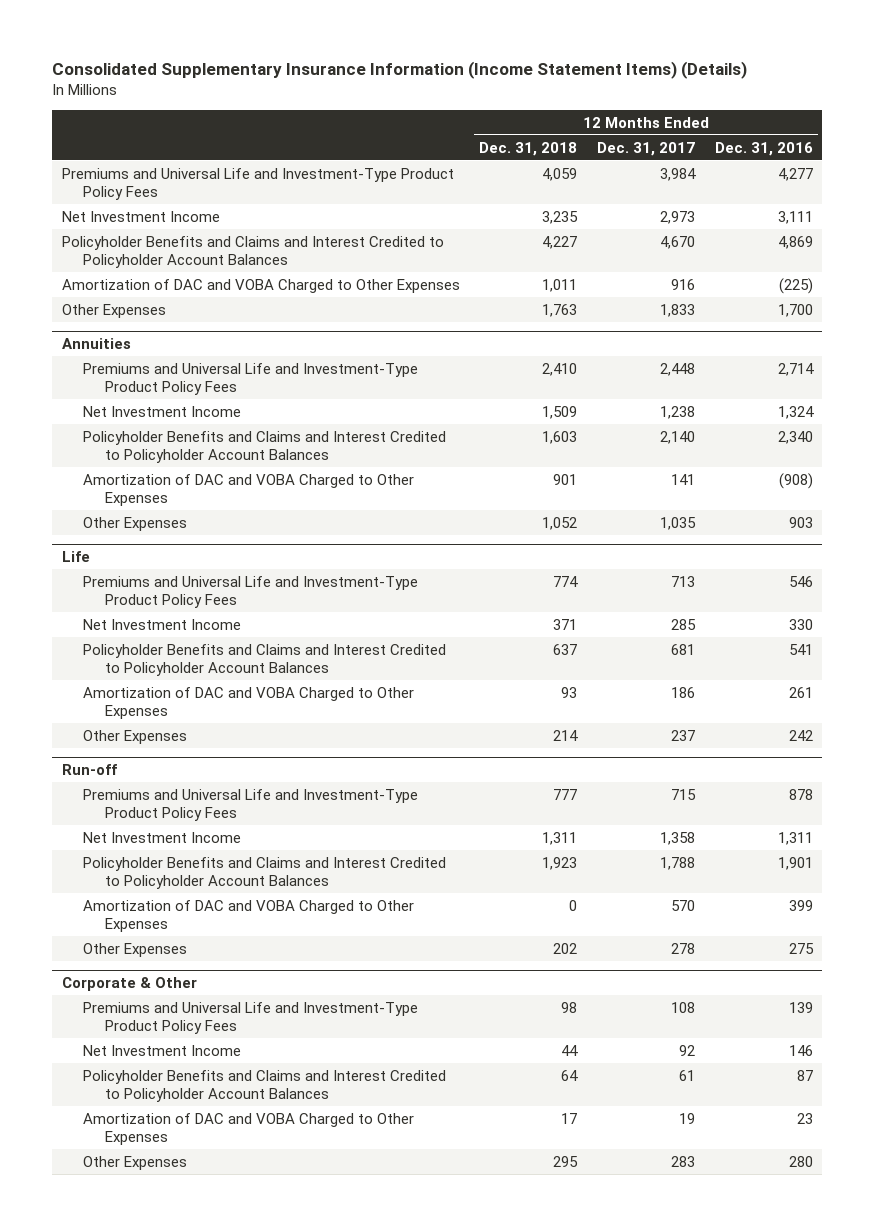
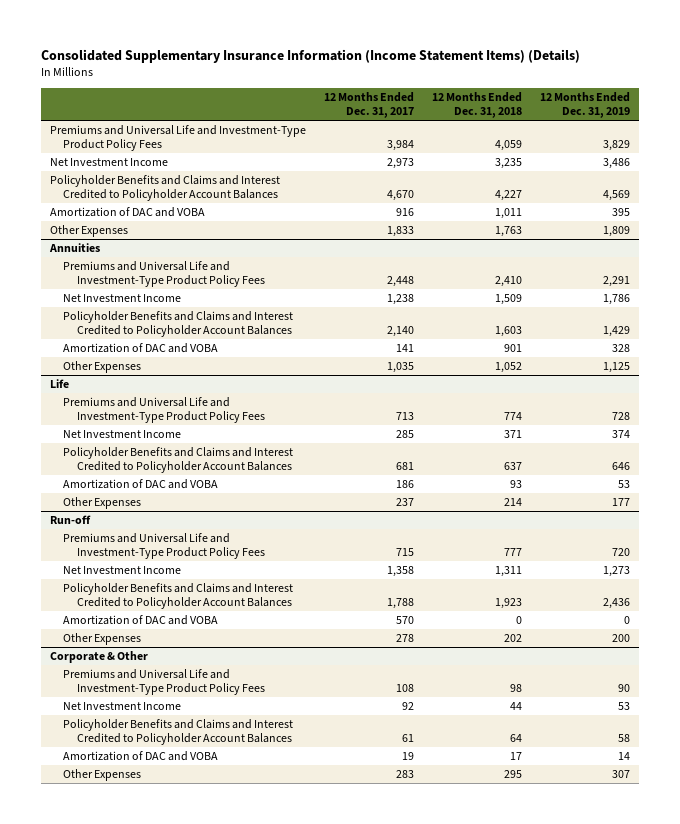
[714,141,813,156] Dec. 31, 2016 -> none
none -> [539,92,630,119] 12 Months Ended Dec. 31, 2019
[61,278,460,293] Amortization of DAC and VOBA Charged to Other Expenses -> [49,206,205,217] Amortization of DAC and VOBA
[83,473,415,507] Amortization of DAC and VOBA Charged to Other Expenses -> [63,342,219,353] Amortization of DAC and VOBA
[83,686,415,720] Amortization of DAC and VOBA Charged to Other Expenses -> [63,478,219,489] Amortization of DAC and VOBA
[83,899,415,933] Amortization of DAC and VOBA Charged to Other Expenses -> [63,614,219,625] Amortization of DAC and VOBA
[83,1112,415,1146] Amortization of DAC and VOBA Charged to Other Expenses -> [63,750,219,761] Amortization of DAC and VOBA

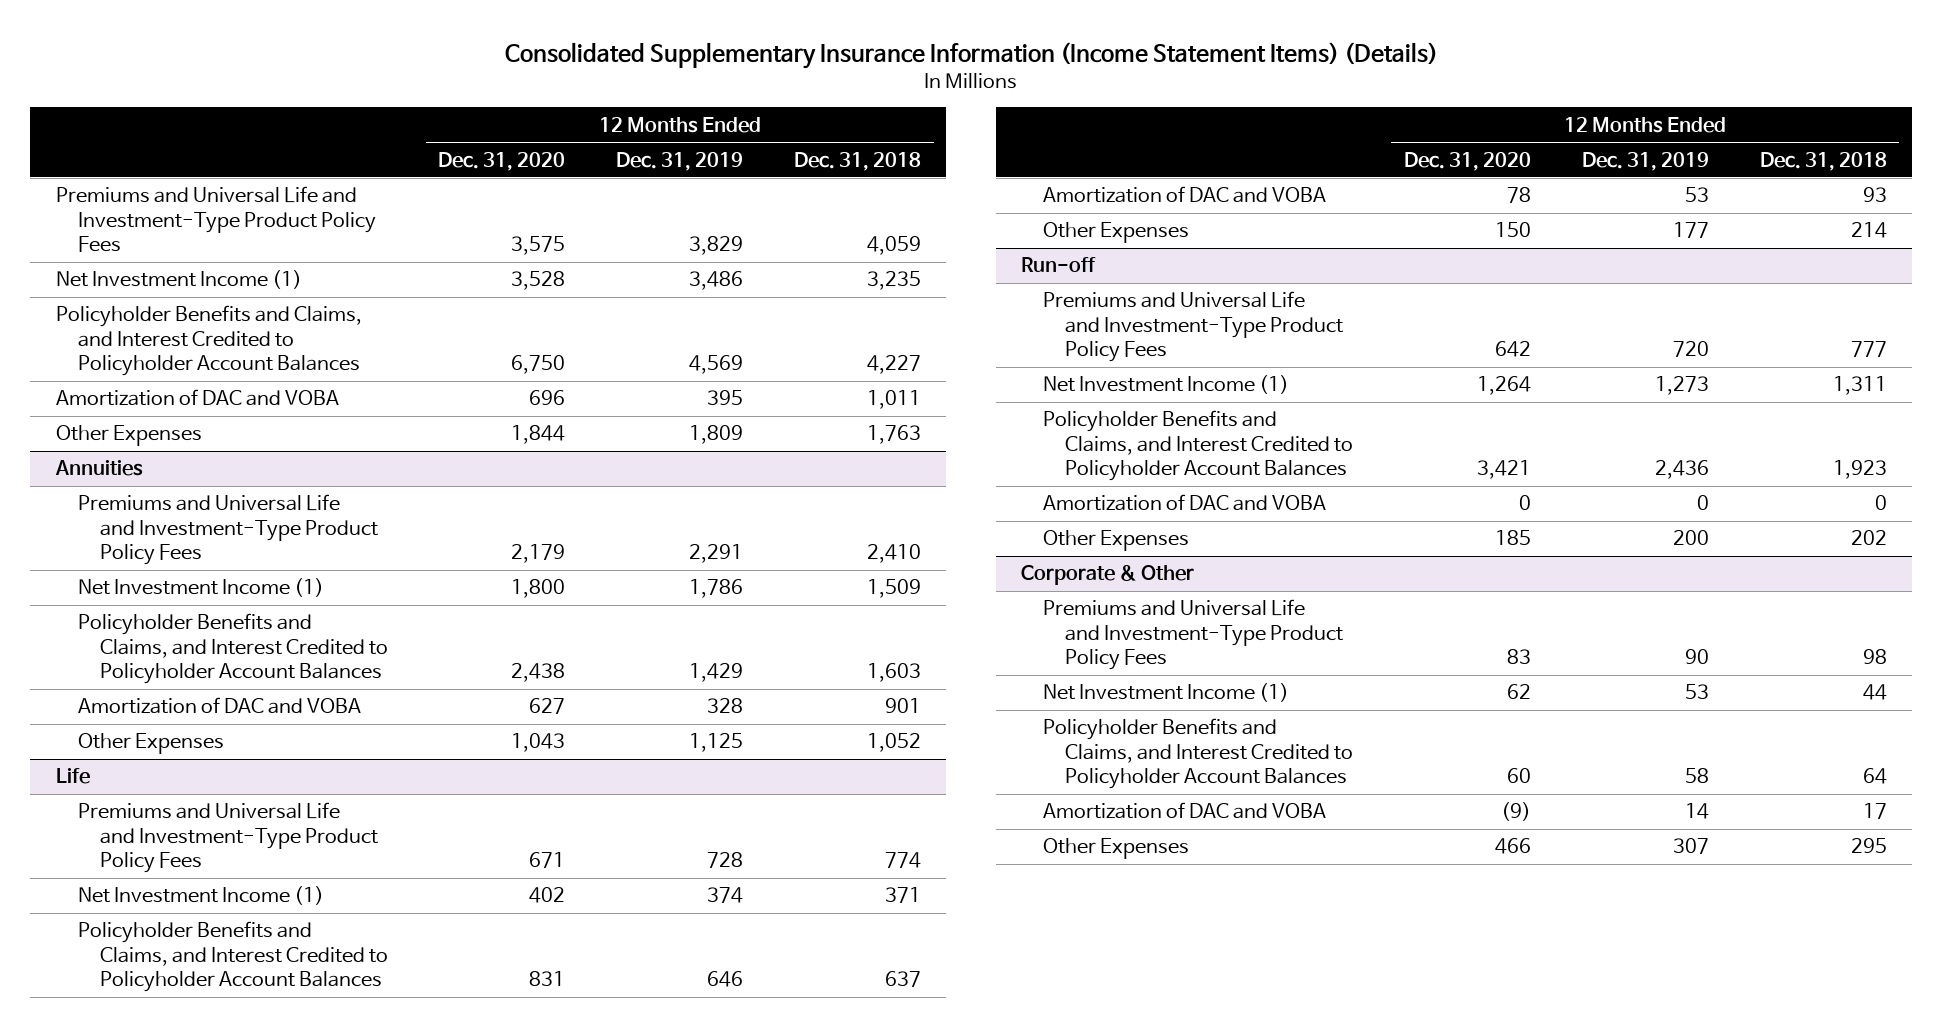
[323,92,414,119] 12 Months Ended Dec. 31, 2017 -> none
none -> [438,151,566,171] Dec. 31, 2020
[49,157,168,166] Net Investment Income -> [55,270,302,290] Net Investment Income (1)
[49,174,280,202] Policyholder Benefits and Claims and Interest Credited to Policyholder Account Balances -> [55,305,362,377] Policyholder Benefits and Claims, and Interest Credited to Policyholder Account Balances
[63,293,182,302] Net Investment Income -> [77,578,324,598] Net Investment Income (1)
[63,310,294,338] Policyholder Benefits and Claims and Interest Credited to Policyholder Account Balances -> [77,613,388,685] Policyholder Benefits and Claims, and Interest Credited to Policyholder Account Balances
[63,429,182,438] Net Investment Income -> [77,886,324,906] Net Investment Income (1)
[63,446,294,474] Policyholder Benefits and Claims and Interest Credited to Policyholder Account Balances -> [77,921,388,993] Policyholder Benefits and Claims, and Interest Credited to Policyholder Account Balances
[63,565,182,574] Net Investment Income -> [1043,375,1290,395] Net Investment Income (1)
[63,582,294,610] Policyholder Benefits and Claims and Interest Credited to Policyholder Account Balances -> [1043,410,1354,482] Policyholder Benefits and Claims, and Interest Credited to Policyholder Account Balances
[63,701,182,710] Net Investment Income -> [1043,683,1290,703] Net Investment Income (1)
[63,718,294,746] Policyholder Benefits and Claims and Interest Credited to Policyholder Account Balances -> [1043,718,1354,790] Policyholder Benefits and Claims, and Interest Credited to Policyholder Account Balances

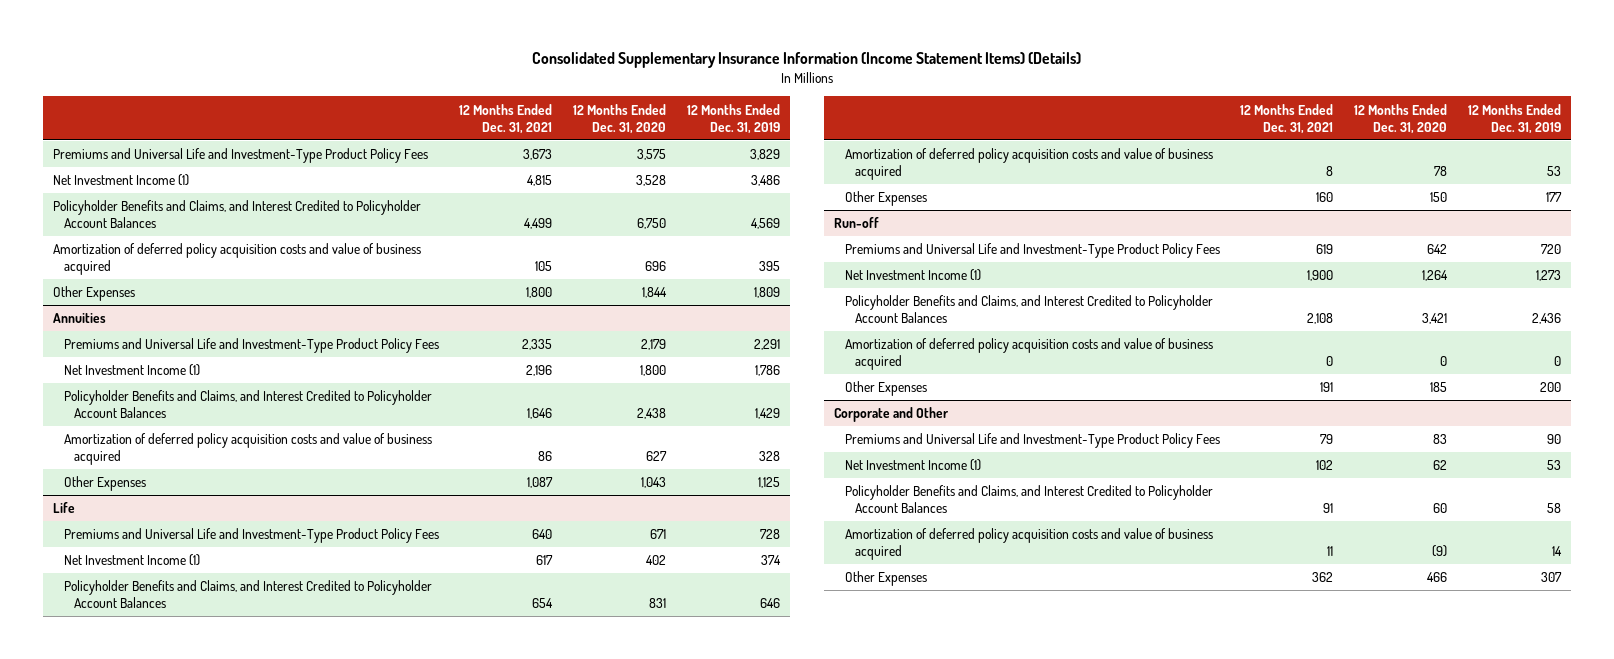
[793,151,921,171] Dec. 31, 2018 -> none
none -> [459,103,553,134] 12 Months Ended Dec. 31, 2021
[55,389,339,407] Amortization of DAC and VOBA -> [53,243,422,276] Amortization of deferred policy acquisition costs and value of business acquired
[77,697,361,715] Amortization of DAC and VOBA -> [63,433,432,466] Amortization of deferred policy acquisition costs and value of business acquired
[1043,186,1327,204] Amortization of DAC and VOBA -> [844,148,1213,181] Amortization of deferred policy acquisition costs and value of business acquired
[1043,494,1327,512] Amortization of DAC and VOBA -> [844,338,1213,371] Amortization of deferred policy acquisition costs and value of business acquired
[1021,565,1195,586] Corporate & Other -> [834,407,950,423] Corporate and Other
[1043,802,1327,820] Amortization of DAC and VOBA -> [844,528,1213,561] Amortization of deferred policy acquisition costs and value of business acquired

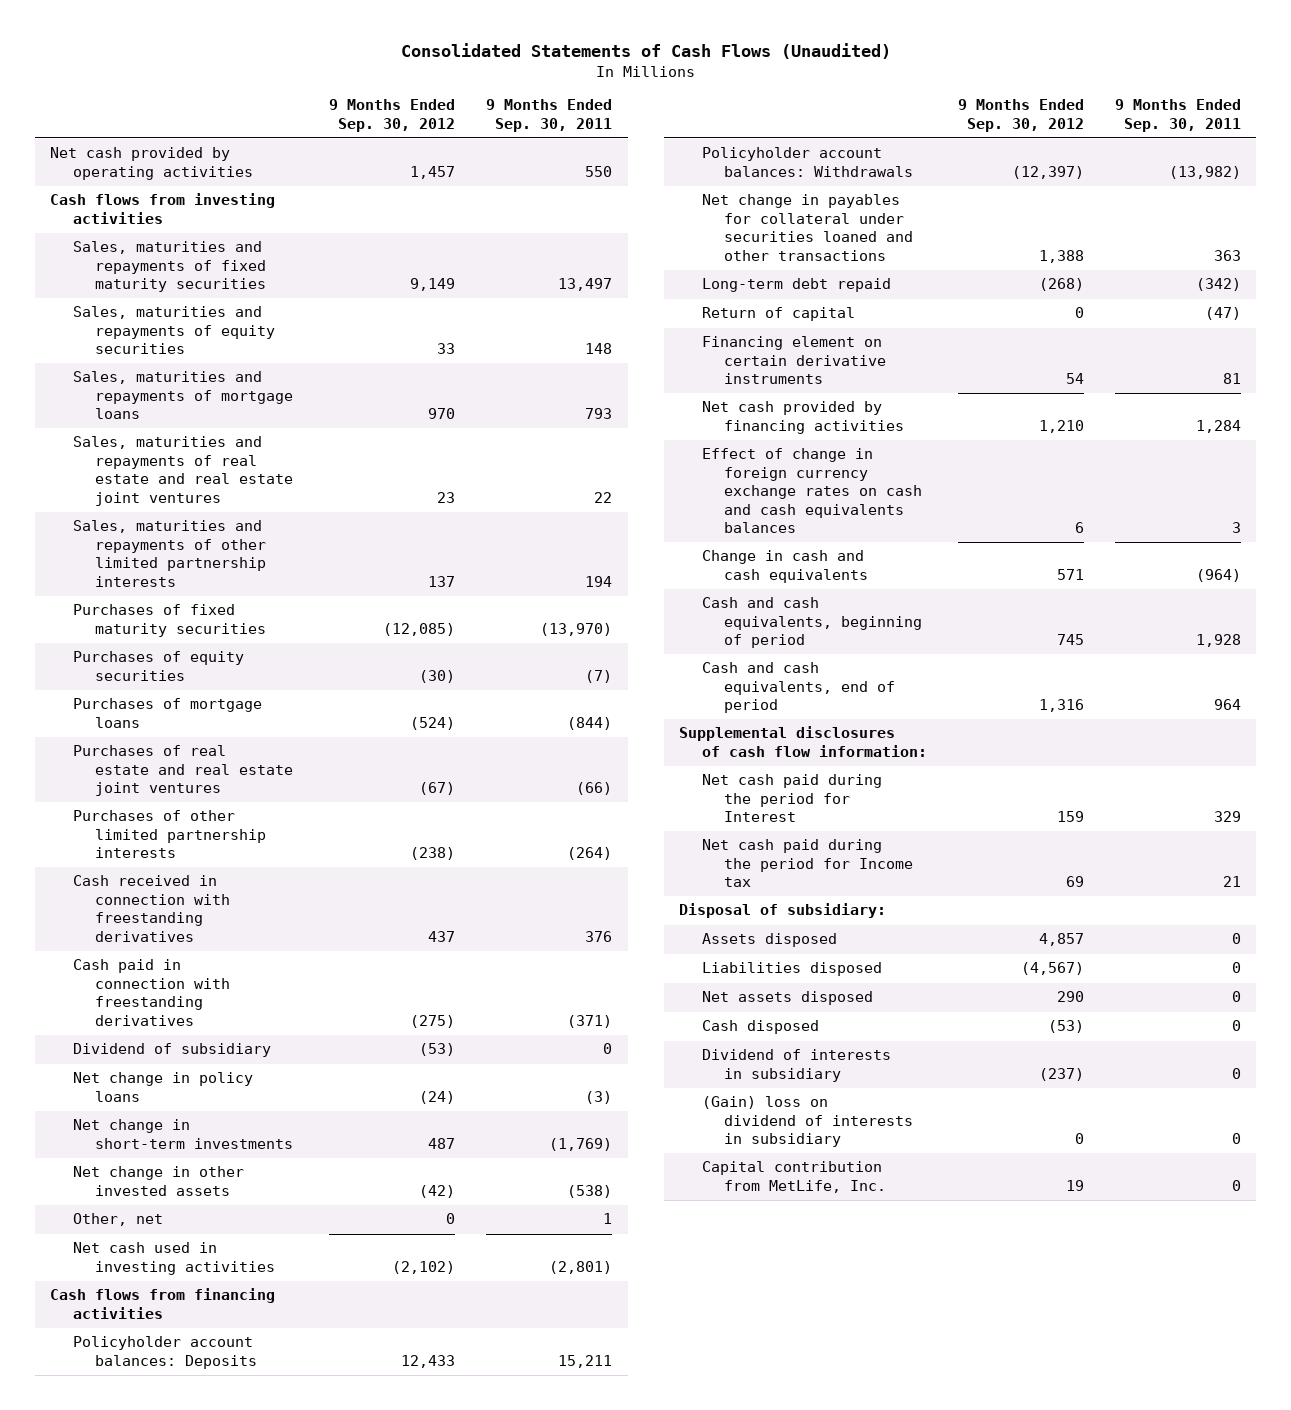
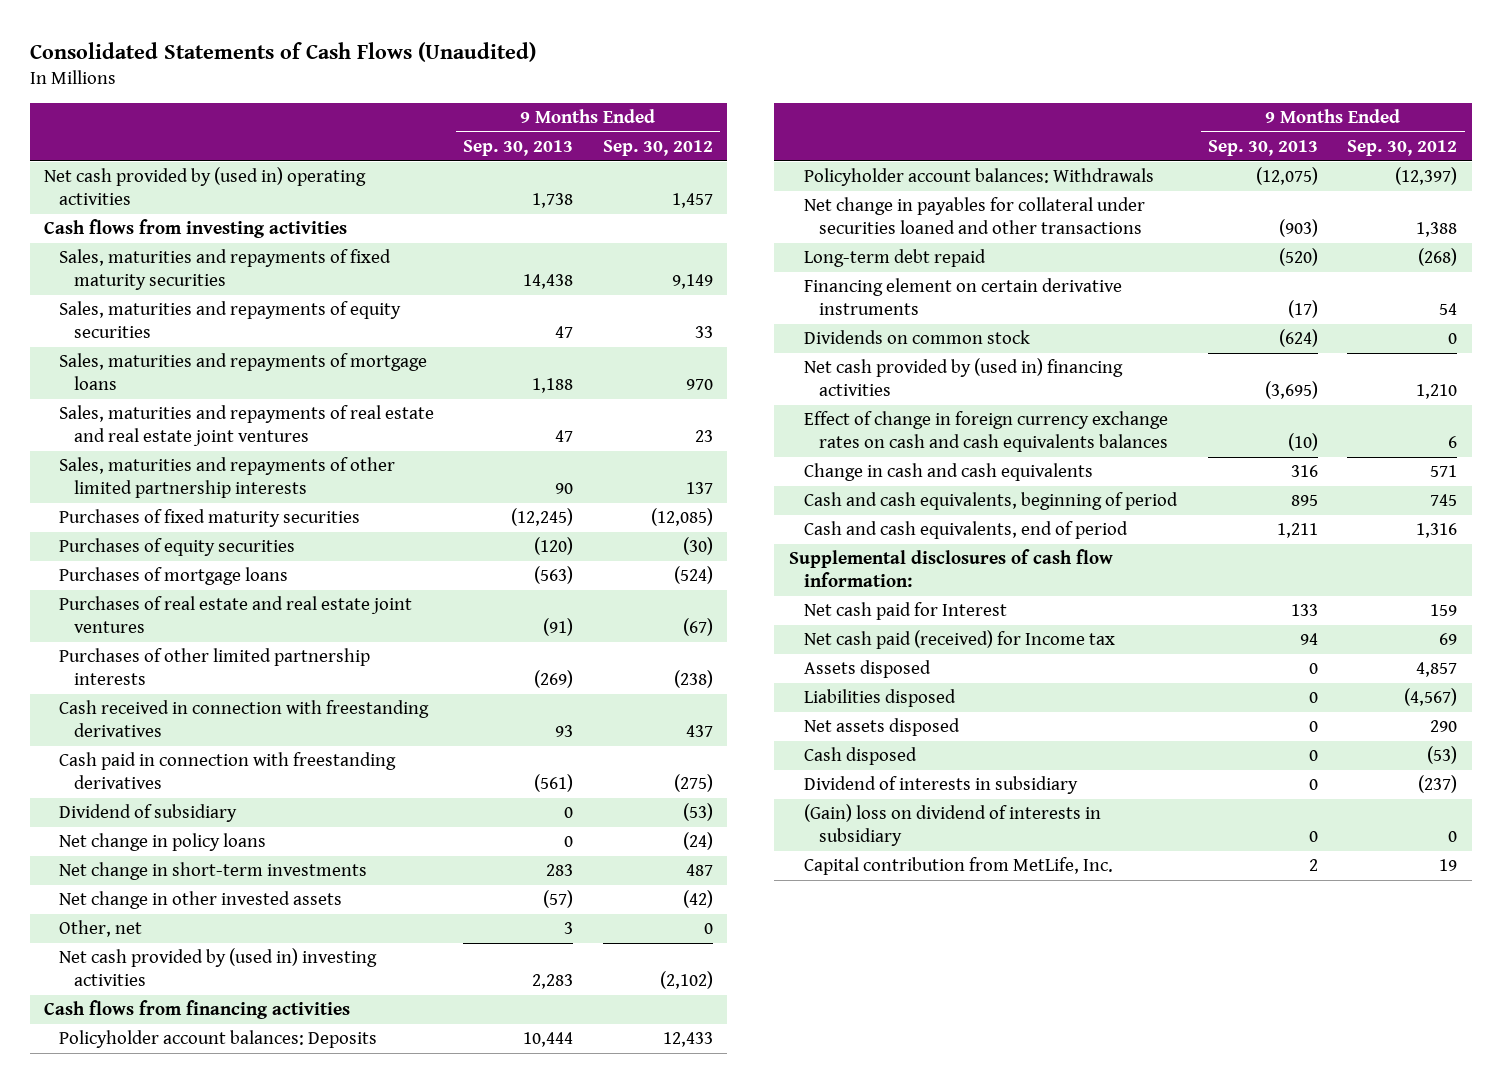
[486,99,613,132] 9 Months Ended Sep. 30, 2011 -> none
none -> [463,139,574,156] Sep. 30, 2013
[50,147,253,180] Net cash provided by operating activities -> [44,167,367,205] Net cash provided by (used in) operating activities
[72,1242,276,1275] Net cash used in investing activities -> [59,948,378,986] Net cash provided by (used in) investing activities
[701,307,855,322] Return of capital -> none
none -> [803,330,1030,345] Dividends on common stock
[701,401,905,434] Net cash provided by financing activities -> [803,358,1123,396] Net cash provided by (used in) financing activities
[679,903,887,919] Disposal of subsidiary: -> none
[701,774,882,823] Net cash paid during the period for Interest -> [803,602,1007,621] Net cash paid for Interest
[701,839,914,888] Net cash paid during the period for Income tax -> [803,630,1115,650] Net cash paid (received) for Income tax

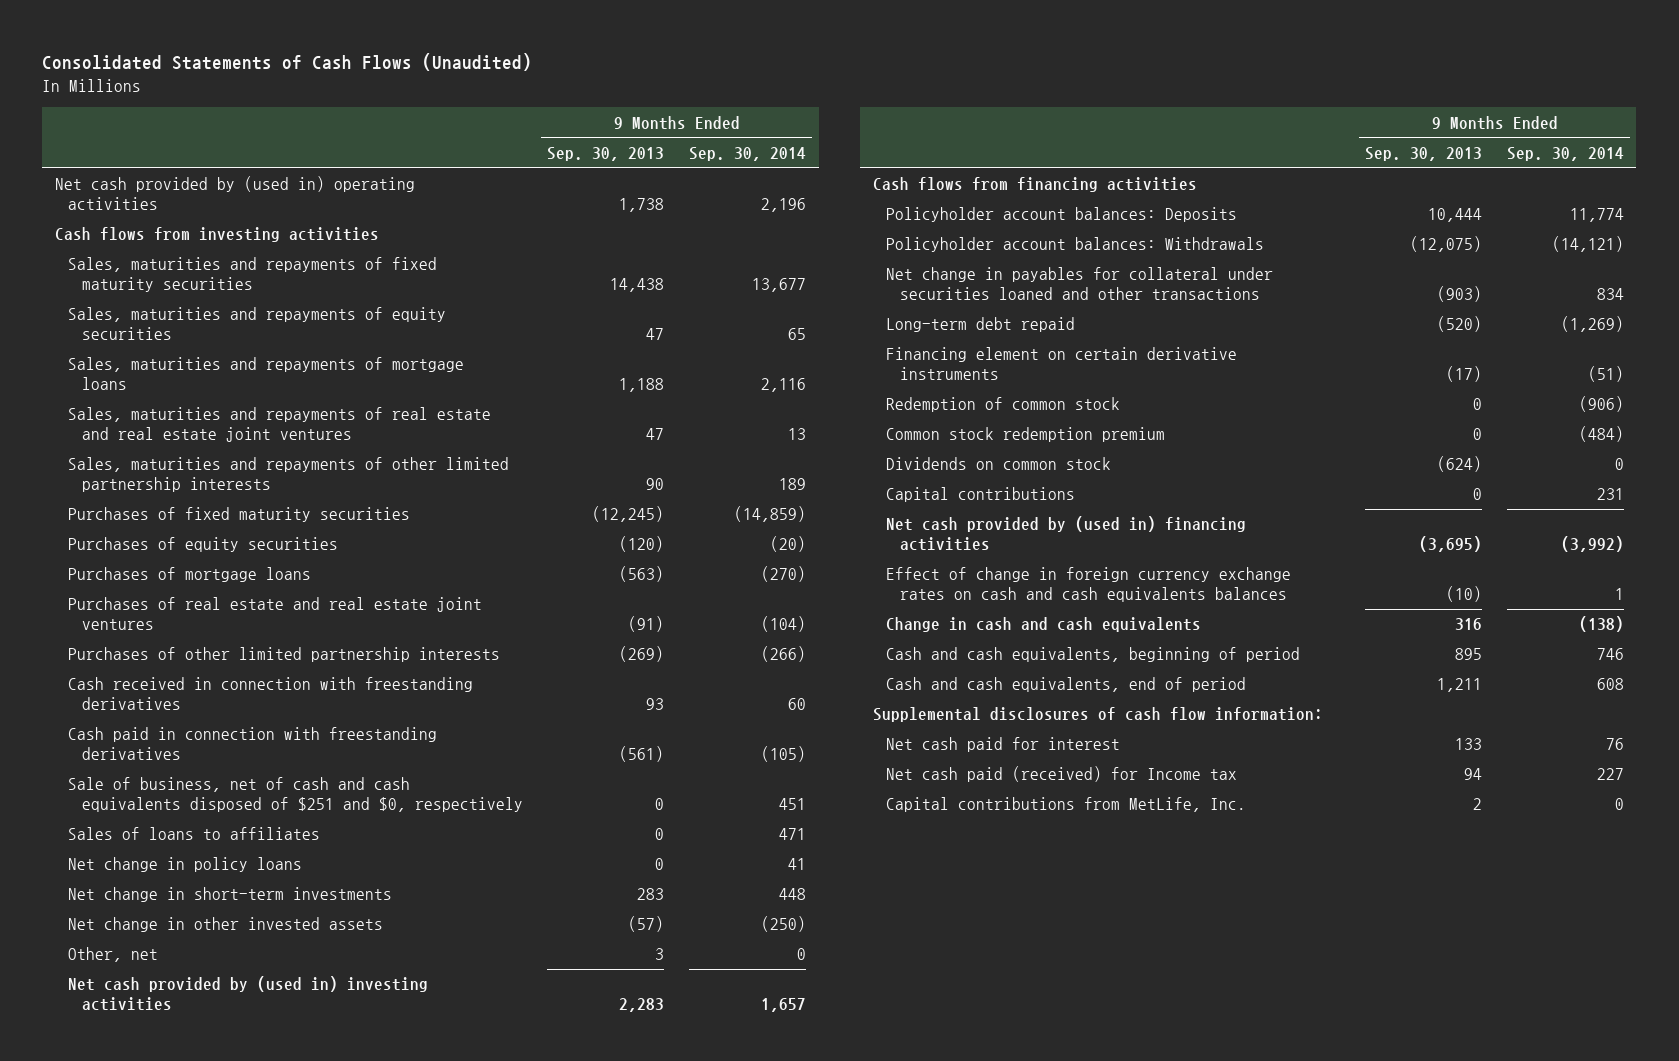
[602,139,713,156] Sep. 30, 2012 -> none
none -> [689,147,807,162] Sep. 30, 2014
[59,804,238,823] Dividend of subsidiary -> none
none -> [68,777,523,813] Sale of business, net of cash and cash equivalents disposed of $251 and $0, respectively
none -> [68,827,321,841] Sales of loans to affiliates
none -> [886,397,1121,413] Redemption of common stock
none -> [886,427,1166,443] Common stock redemption premium
none -> [886,487,1076,503] Capital contributions
[803,602,1007,621] Net cash paid for Interest -> [886,737,1121,753] Net cash paid for interest
[803,660,931,679] Assets disposed -> none
[803,689,956,708] Liabilities disposed -> none
[803,718,960,737] Net assets disposed -> none
[803,747,917,766] Cash disposed -> none
[803,776,1078,795] Dividend of interests in subsidiary -> none
[803,804,1101,846] (Gain) loss on dividend of interests in subsidiary -> none
[803,857,1113,876] Capital contribution from MetLife, Inc. -> [886,797,1247,813] Capital contributions from MetLife, Inc.

